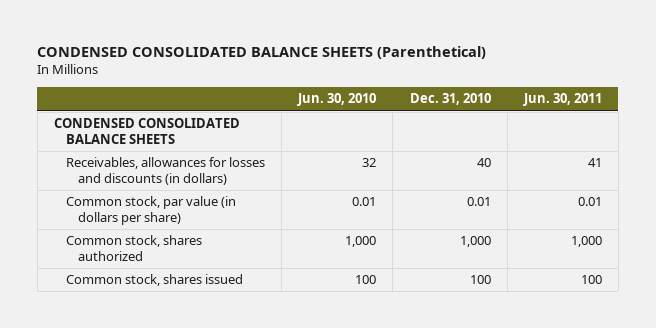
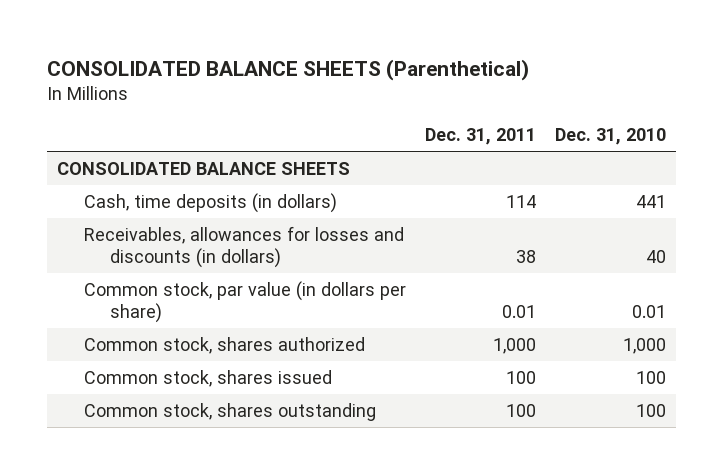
[37,46,487,60] CONDENSED CONSOLIDATED BALANCE SHEETS (Parenthetical) -> [47,58,530,81] CONSOLIDATED BALANCE SHEETS (Parenthetical)
[297,93,377,107] Jun. 30, 2010 -> none
[522,93,602,107] Jun. 30, 2011 -> none
none -> [425,128,537,146] Dec. 31, 2011
[53,118,240,145] CONDENSED CONSOLIDATED BALANCE SHEETS -> [57,161,351,175] CONSOLIDATED BALANCE SHEETS
none -> [83,192,337,213] Cash, time deposits (in dollars)
none -> [83,402,376,421] Common stock, shares outstanding

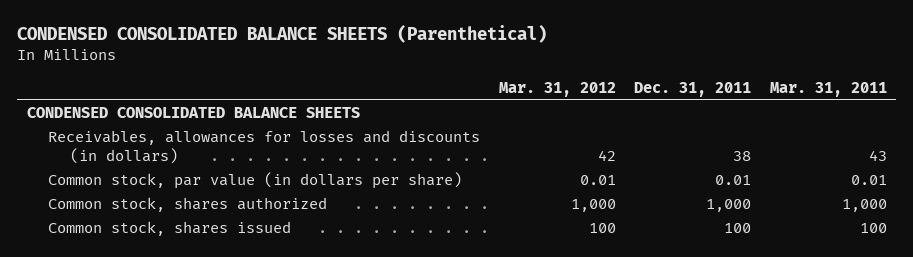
[47,58,530,81] CONSOLIDATED BALANCE SHEETS (Parenthetical) -> [17,25,548,44] CONDENSED CONSOLIDATED BALANCE SHEETS (Parenthetical)
[555,128,667,146] Dec. 31, 2010 -> none
none -> [498,81,616,97] Mar. 31, 2012
none -> [769,81,887,97] Mar. 31, 2011
[83,192,337,213] Cash, time deposits (in dollars) -> none
[57,161,351,175] CONSOLIDATED BALANCE SHEETS -> [26,107,360,119] CONDENSED CONSOLIDATED BALANCE SHEETS
[83,402,376,421] Common stock, shares outstanding -> none

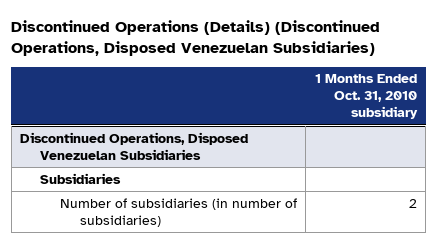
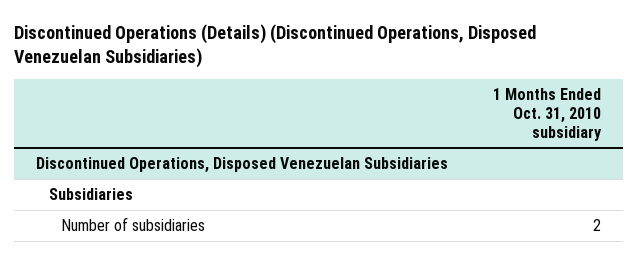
[59,197,297,227] Number of subsidiaries (in number of subsidiaries) -> [61,216,206,231] Number of subsidiaries

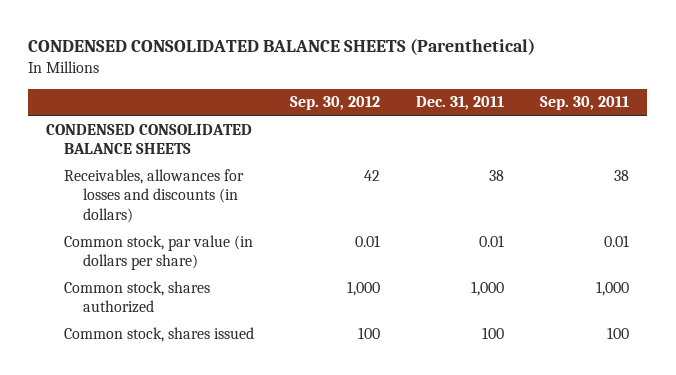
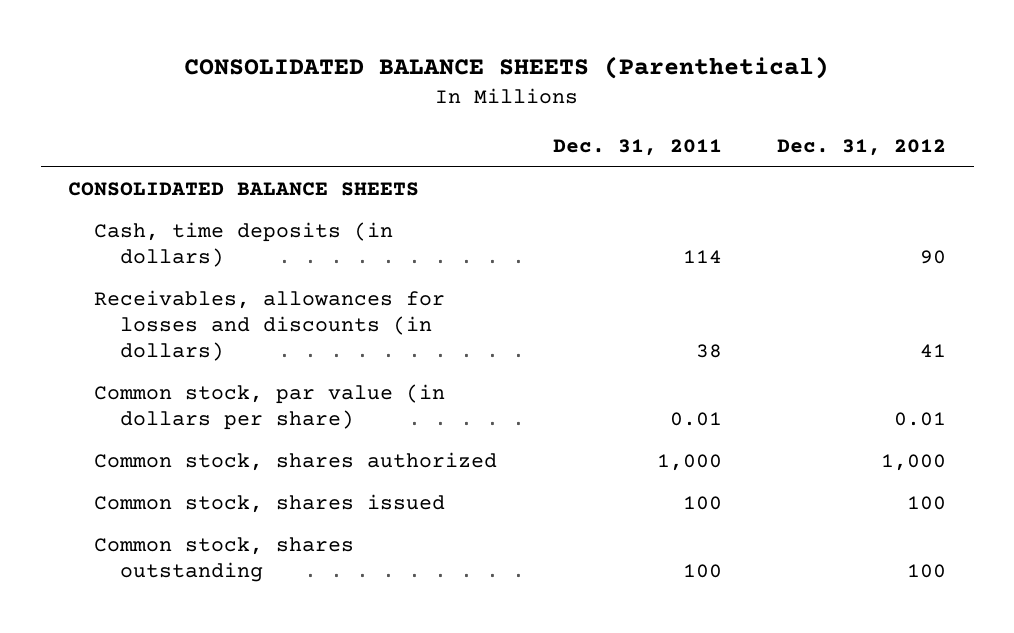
[28,38,536,56] CONDENSED CONSOLIDATED BALANCE SHEETS (Parenthetical) -> [184,55,830,79] CONSOLIDATED BALANCE SHEETS (Parenthetical)
[290,96,381,111] Sep. 30, 2012 -> none
[540,96,630,111] Sep. 30, 2011 -> none
none -> [777,138,947,156] Dec. 31, 2012
[46,123,253,155] CONDENSED CONSOLIDATED BALANCE SHEETS -> [68,182,420,197] CONSOLIDATED BALANCE SHEETS
none -> [94,222,394,268] Cash, time deposits (in dollars)
none -> [94,537,355,583] Common stock, shares outstanding

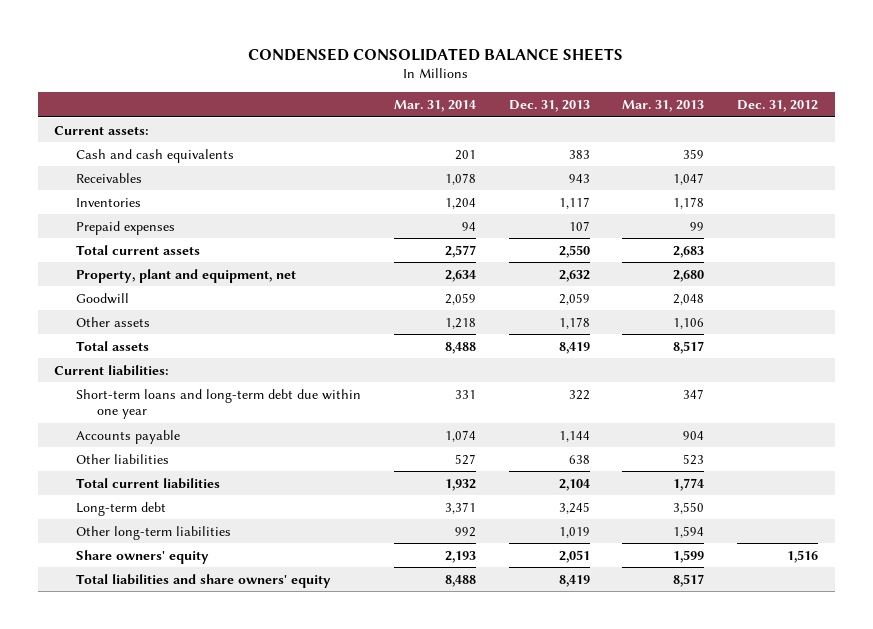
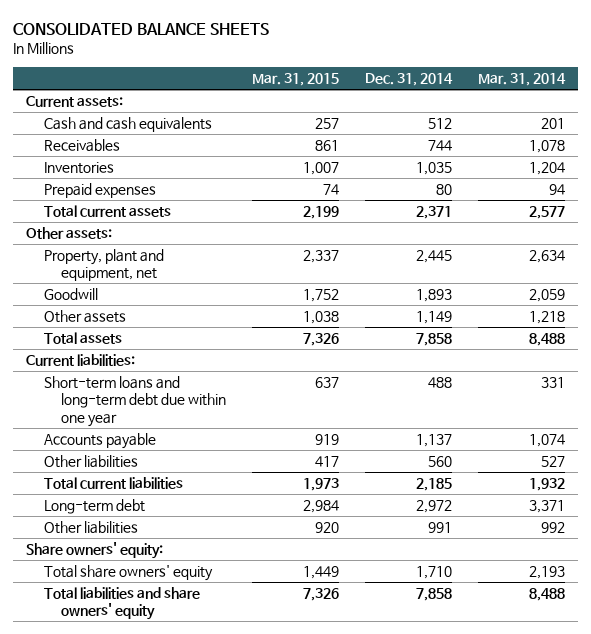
[248,47,624,61] CONDENSED CONSOLIDATED BALANCE SHEETS -> [13,22,270,35] CONSOLIDATED BALANCE SHEETS
[508,99,590,112] Dec. 31, 2013 -> none
[622,99,705,112] Mar. 31, 2013 -> none
[737,99,819,112] Dec. 31, 2012 -> none
none -> [252,73,340,87] Mar. 31, 2015
none -> [365,73,454,87] Dec. 31, 2014
none -> [26,226,113,239] Other assets:
[75,525,231,540] Other long-term liabilities -> [43,520,138,534] Other liabilities
none -> [26,541,164,559] Share owners' equity:
[75,549,209,564] Share owners' equity -> [43,564,213,581] Total share owners' equity

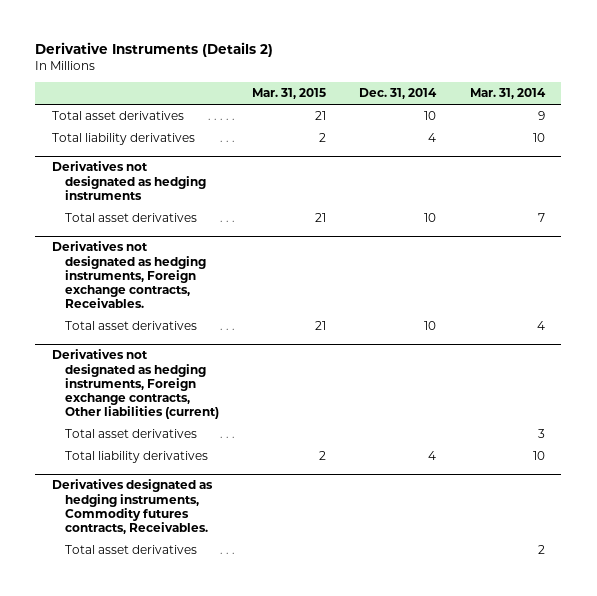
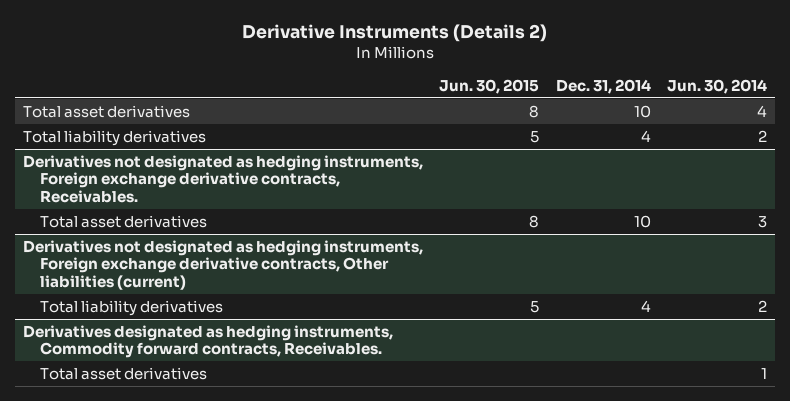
[251,88,326,100] Mar. 31, 2015 -> none
[469,88,546,100] Mar. 31, 2014 -> none
none -> [439,79,540,95] Jun. 30, 2015
none -> [667,79,768,95] Jun. 30, 2014
[52,161,206,200] Derivatives not designated as hedging instruments -> none
[64,213,197,223] Total asset derivatives -> none
[52,241,206,309] Derivatives not designated as hedging instruments, Foreign exchange contracts, Receivables. -> [22,154,423,204] Derivatives not designated as hedging instruments, Foreign exchange derivative contracts, Receivables.
[64,429,197,439] Total asset derivatives -> none
[52,349,219,420] Derivatives not designated as hedging instruments, Foreign exchange contracts, Other liabilities (current) -> [22,239,423,291] Derivatives not designated as hedging instruments, Foreign exchange derivative contracts, Other liabilities (current)
[52,479,214,534] Derivatives designated as hedging instruments, Commodity futures contracts, Receivables. -> [22,324,393,359] Derivatives designated as hedging instruments, Commodity forward contracts, Receivables.

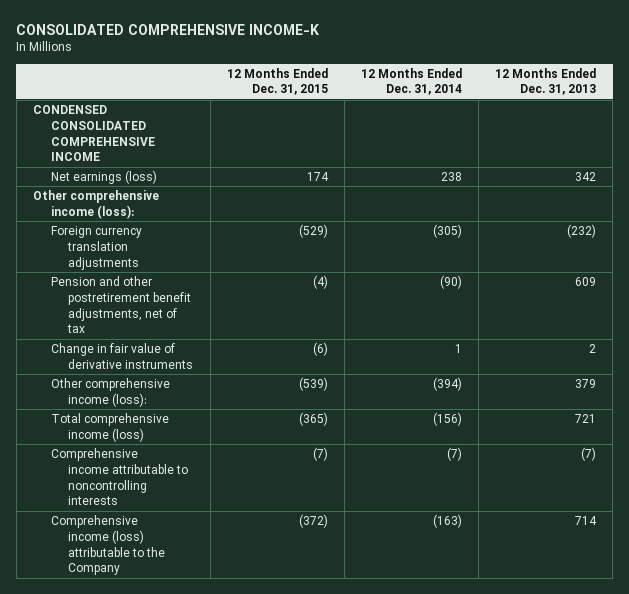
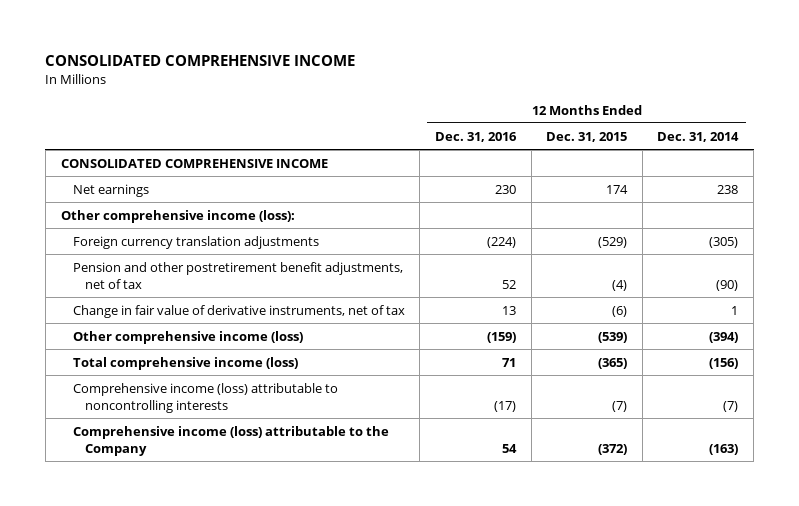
[16,24,321,36] CONSOLIDATED COMPREHENSIVE INCOME-K -> [45,54,356,66] CONSOLIDATED COMPREHENSIVE INCOME
[495,67,597,96] 12 Months Ended Dec. 31, 2013 -> none
none -> [434,131,517,142] Dec. 31, 2016
[32,105,155,162] CONDENSED CONSOLIDATED COMPREHENSIVE INCOME -> [60,158,328,168] CONSOLIDATED COMPREHENSIVE INCOME
[50,170,157,185] Net earnings (loss) -> [72,183,149,197] Net earnings
[50,343,194,369] Change in fair value of derivative instruments -> [72,304,405,318] Change in fair value of derivative instruments, net of tax
[50,378,170,407] Other comprehensive income (loss): -> [72,330,303,344] Other comprehensive income (loss)
[50,448,189,506] Comprehensive income attributable to noncontrolling interests -> [72,382,338,413] Comprehensive income (loss) attributable to noncontrolling interests

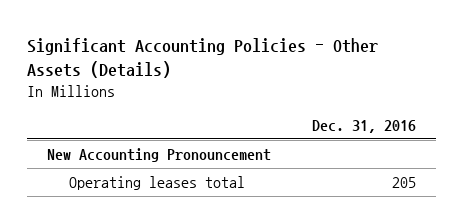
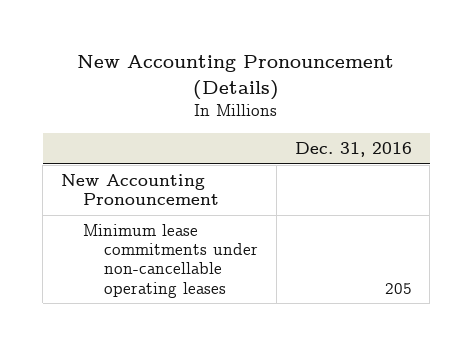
[27,38,379,79] Significant Accounting Policies - Other Assets (Details) -> [77,55,395,101] New Accounting Pronouncement (Details)
[69,175,246,190] Operating leases total -> [82,223,259,298] Minimum lease commitments under non-cancellable operating leases

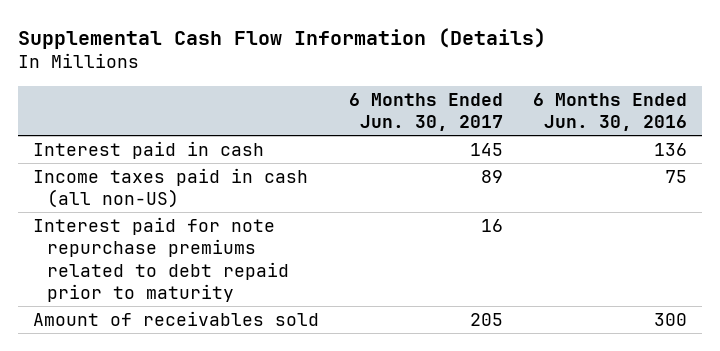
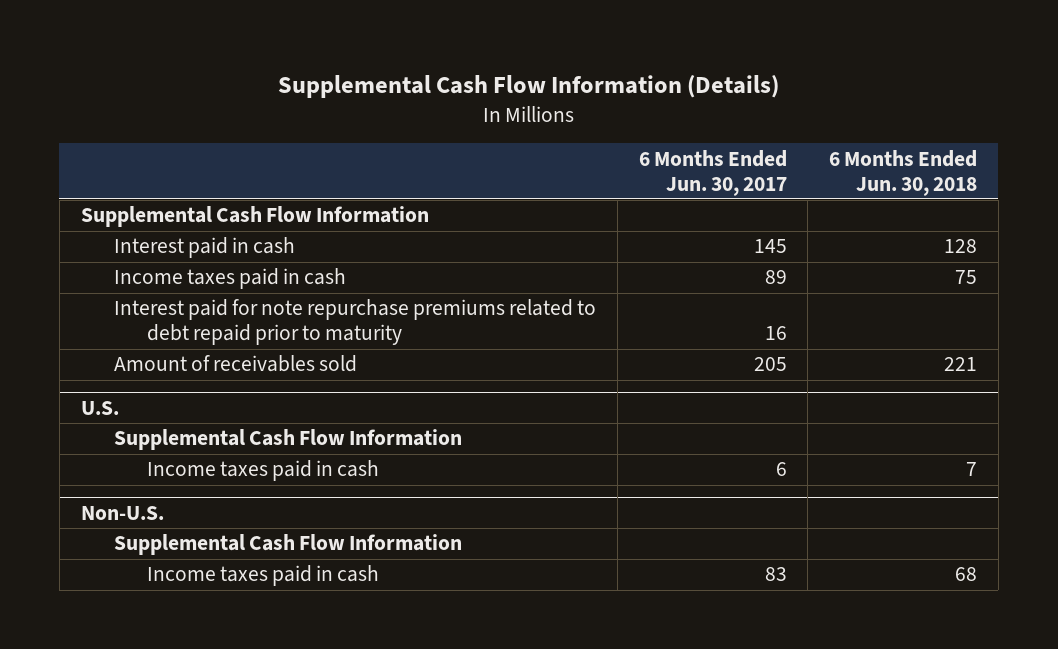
[533,92,688,132] 6 Months Ended Jun. 30, 2016 -> none
none -> [829,149,978,196] 6 Months Ended Jun. 30, 2018
none -> [80,206,429,228] Supplemental Cash Flow Information
[32,167,308,209] Income taxes paid in cash (all non-US) -> [114,268,347,290] Income taxes paid in cash
none -> [80,400,119,415] U.S.
none -> [114,429,463,451] Supplemental Cash Flow Information
none -> [147,460,380,482] Income taxes paid in cash
none -> [80,505,164,520] Non-U.S.
none -> [114,534,463,556] Supplemental Cash Flow Information
none -> [147,565,380,587] Income taxes paid in cash

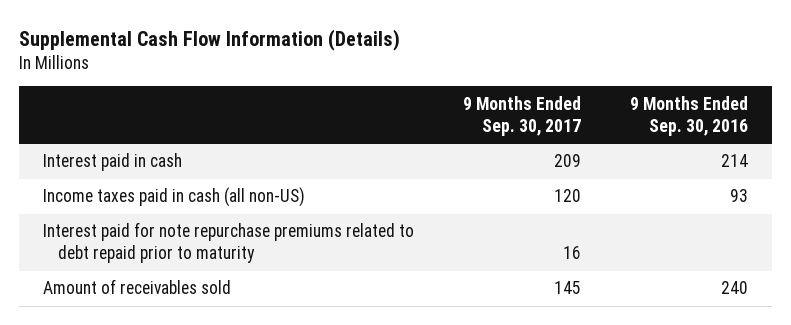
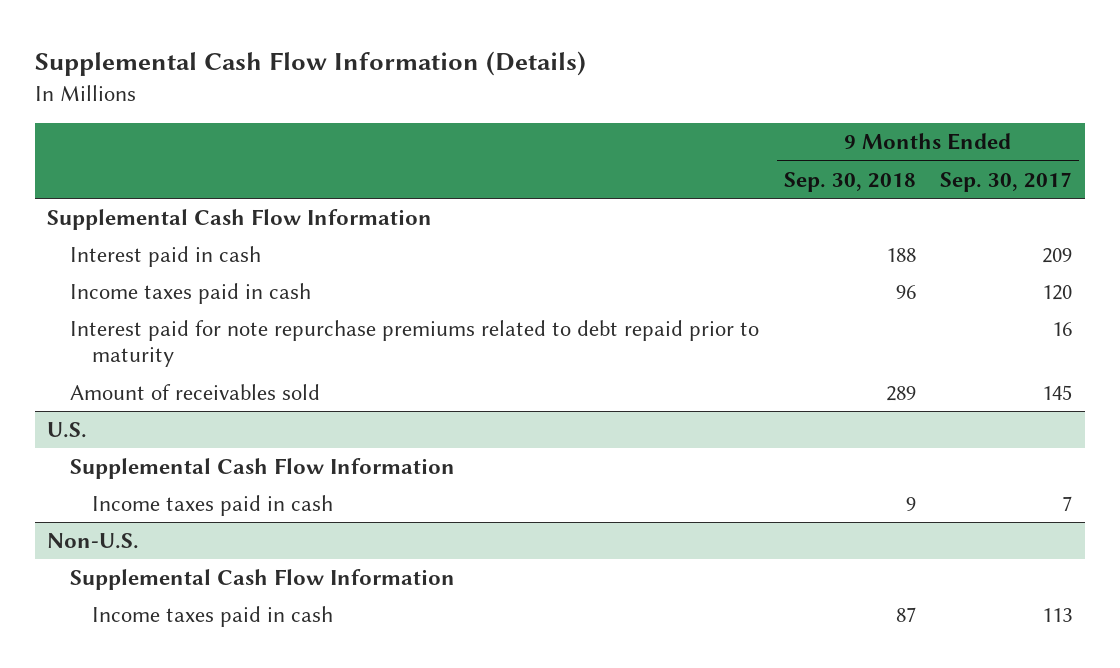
[629,95,748,136] 9 Months Ended Sep. 30, 2016 -> none
none -> [783,171,916,192] Sep. 30, 2018
none -> [47,209,433,231] Supplemental Cash Flow Information
[43,187,306,208] Income taxes paid in cash (all non-US) -> [69,283,311,305] Income taxes paid in cash
none -> [47,422,88,439] U.S.
none -> [69,458,455,480] Supplemental Cash Flow Information
none -> [92,495,334,517] Income taxes paid in cash
none -> [47,533,140,550] Non-U.S.
none -> [69,569,455,591] Supplemental Cash Flow Information
none -> [92,606,334,628] Income taxes paid in cash

